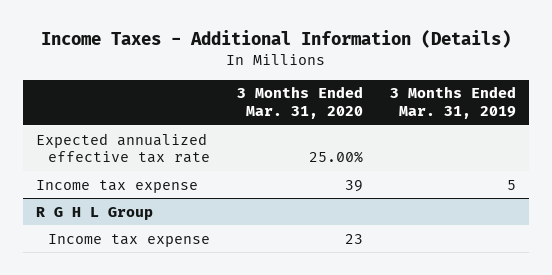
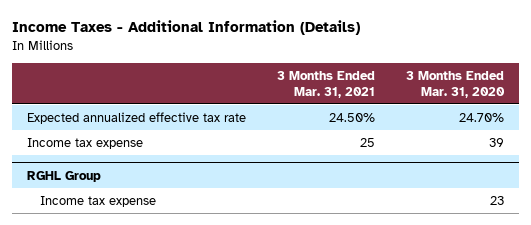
[389,86,516,120] 3 Months Ended Mar. 31, 2019 -> none
none -> [276,70,375,98] 3 Months Ended Mar. 31, 2021
[309,151,364,164] 25.00% -> [458,112,504,122] 24.70%
[36,206,154,220] R G H L Group -> [27,170,102,182] RGHL Group

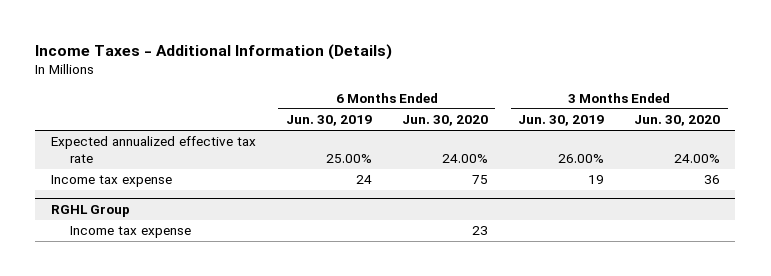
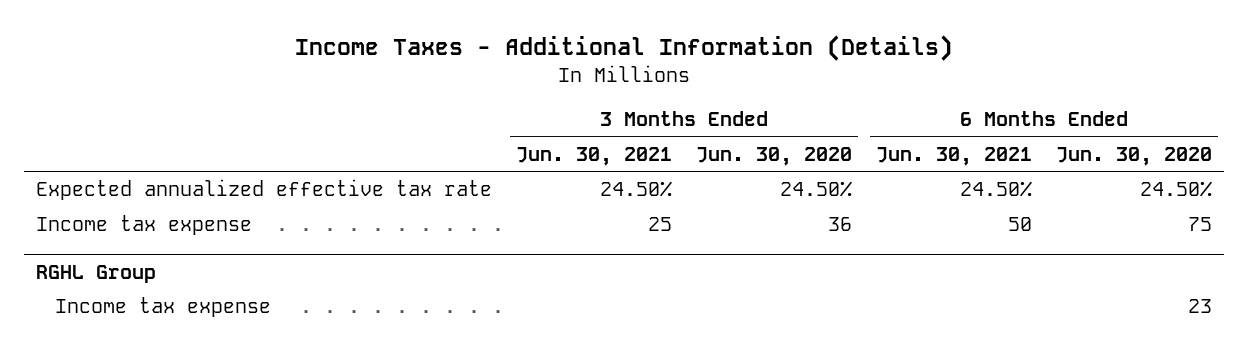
[285,115,372,127] Jun. 30, 2019 -> none
[518,115,605,127] Jun. 30, 2019 -> none
none -> [515,146,672,166] Jun. 30, 2021
none -> [875,146,1032,166] Jun. 30, 2021
[441,153,488,163] 24.00% -> [1139,181,1212,198] 24.50%
[674,153,721,163] 24.00% -> [779,181,852,198] 24.50%

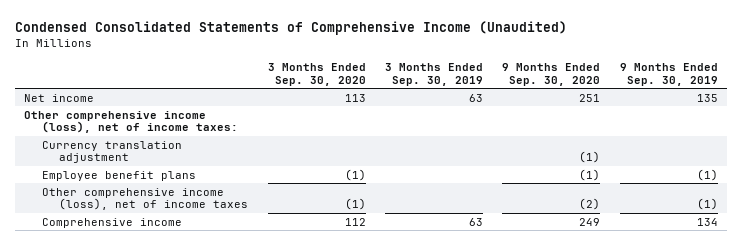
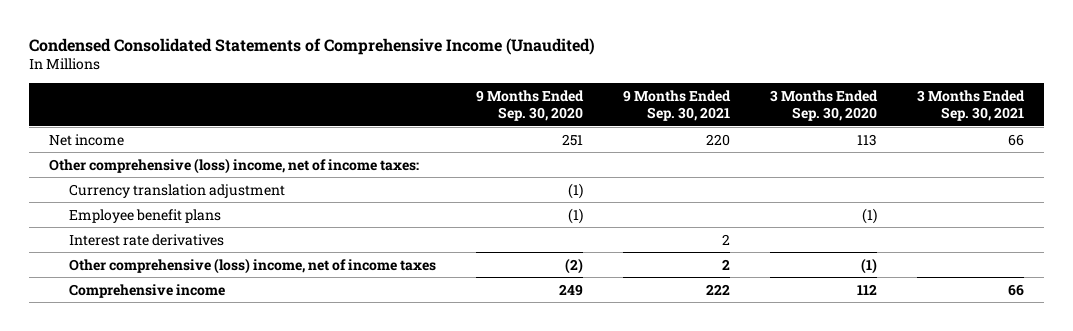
[384,62,483,86] 3 Months Ended Sep. 30, 2019 -> none
[619,62,718,86] 9 Months Ended Sep. 30, 2019 -> none
none -> [623,89,732,122] 9 Months Ended Sep. 30, 2021
none -> [916,89,1025,122] 3 Months Ended Sep. 30, 2021
[24,110,238,134] Other comprehensive income (loss), net of income taxes: -> [49,157,420,174] Other comprehensive (loss) income, net of income taxes:
none -> [69,233,225,246] Interest rate derivatives
[41,187,249,211] Other comprehensive income (loss), net of income taxes -> [69,257,437,274] Other comprehensive (loss) income, net of income taxes

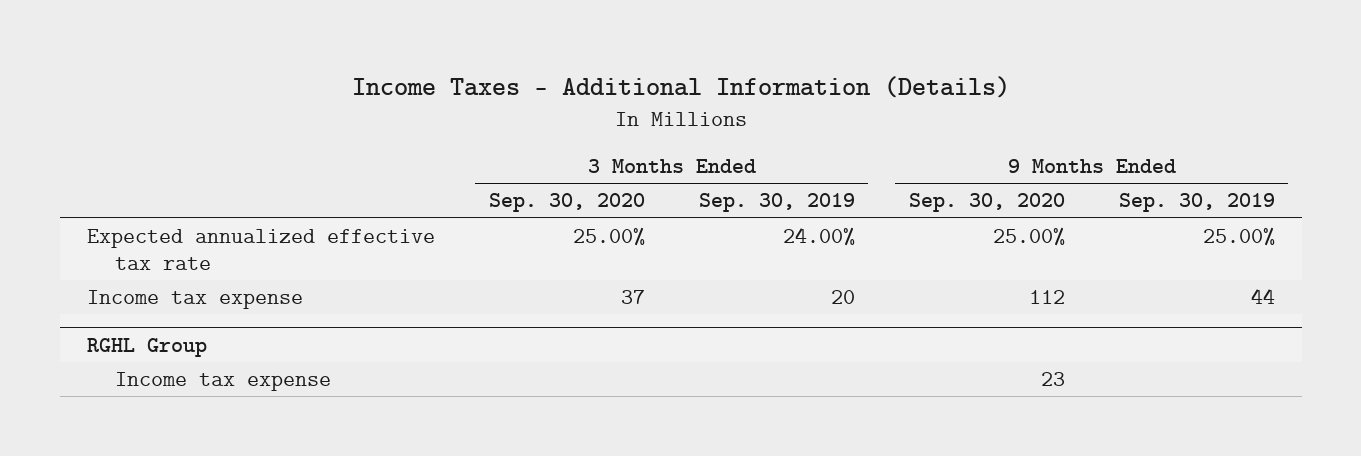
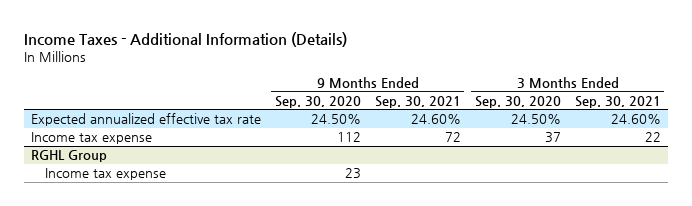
[698,193,855,213] Sep. 30, 2019 -> none
[1118,193,1275,213] Sep. 30, 2019 -> none
none -> [374,95,461,108] Sep. 30, 2021
none -> [574,95,661,108] Sep. 30, 2021
[572,227,645,247] 25.00% -> [510,114,561,125] 24.50%
[992,227,1065,247] 25.00% -> [310,114,361,125] 24.50%

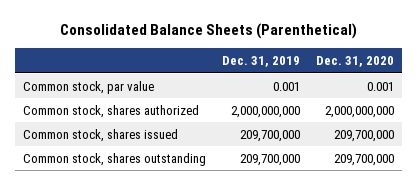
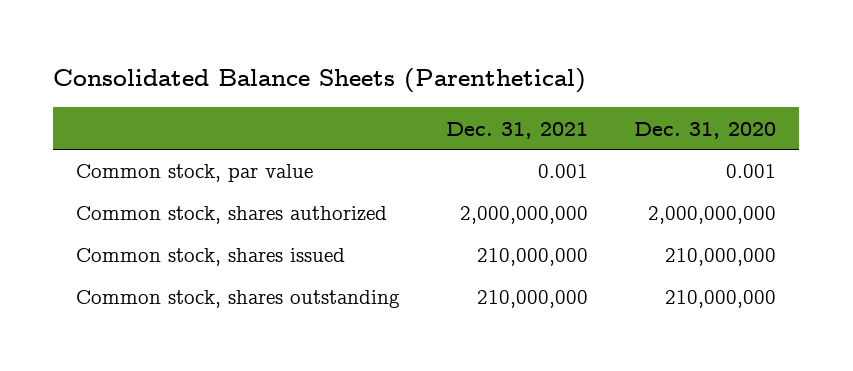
[222,55,301,67] Dec. 31, 2019 -> none
none -> [446,121,589,139] Dec. 31, 2021
[334,129,395,142] 209,700,000 -> [665,248,777,267] 210,000,000
[334,153,395,166] 209,700,000 -> [665,290,777,309] 210,000,000

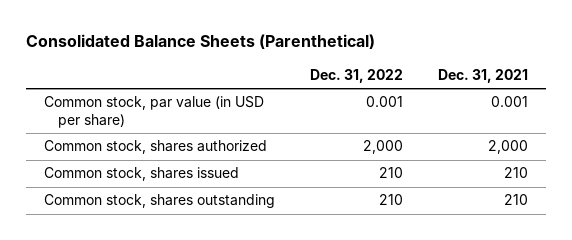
[634,121,777,139] Dec. 31, 2020 -> none
none -> [309,68,403,83] Dec. 31, 2022
[76,164,314,183] Common stock, par value -> [43,96,264,128] Common stock, par value (in USD per share)
[460,206,589,225] 2,000,000,000 -> [488,140,529,155] 2,000
[477,248,589,267] 210,000,000 -> [504,167,529,179] 210
[477,290,589,309] 210,000,000 -> [504,194,529,206] 210

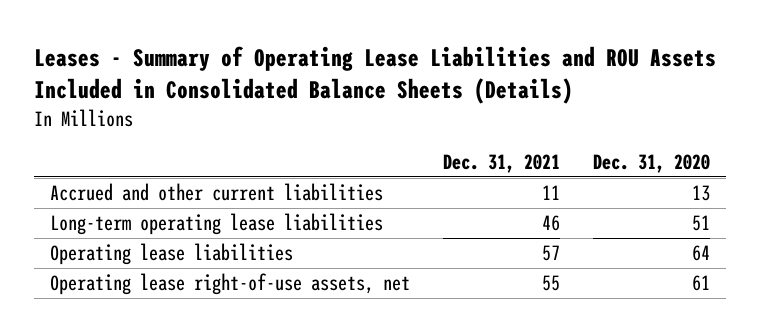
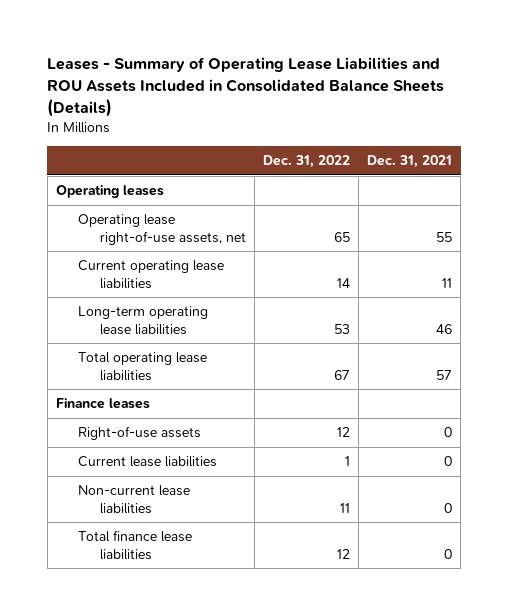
[592,154,710,174] Dec. 31, 2020 -> none
none -> [263,155,351,169] Dec. 31, 2022
[50,183,384,202] Accrued and other current liabilities -> none
[50,243,294,266] Operating lease liabilities -> none
none -> [55,185,164,199] Operating leases
none -> [78,260,225,289] Current operating lease liabilities
[50,213,384,236] Long-term operating lease liabilities -> [78,306,209,335] Long-term operating lease liabilities
none -> [78,352,208,381] Total operating lease liabilities
none -> [55,398,150,410] Finance leases
none -> [78,426,202,441] Right-of-use assets
none -> [78,456,218,468] Current lease liabilities
none -> [78,485,191,514] Non-current lease liabilities
none -> [78,530,193,560] Total finance lease liabilities

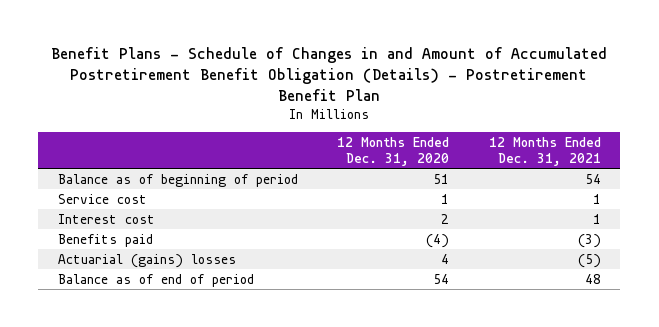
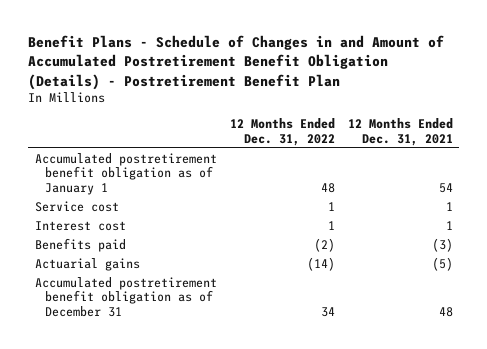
[337,136,450,166] 12 Months Ended Dec. 31, 2020 -> none
none -> [229,118,335,146] 12 Months Ended Dec. 31, 2022
[57,173,298,187] Balance as of beginning of period -> [34,152,217,195] Accumulated postretirement benefit obligation as of January 1
[57,253,236,268] Actuarial (gains) losses -> [34,257,140,271] Actuarial gains
[57,273,254,287] Balance as of end of period -> [34,276,217,317] Accumulated postretirement benefit obligation as of December 31

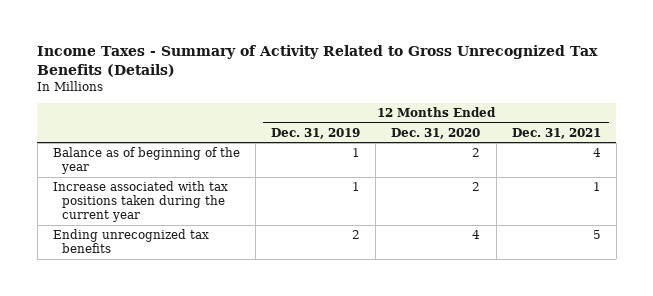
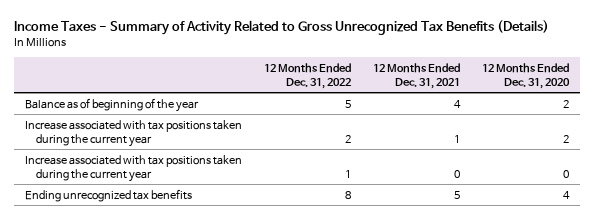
[271,127,361,139] Dec. 31, 2019 -> none
none -> [263,62,351,89] 12 Months Ended Dec. 31, 2022
none -> [24,154,242,182] Increase associated with tax positions taken during the current year

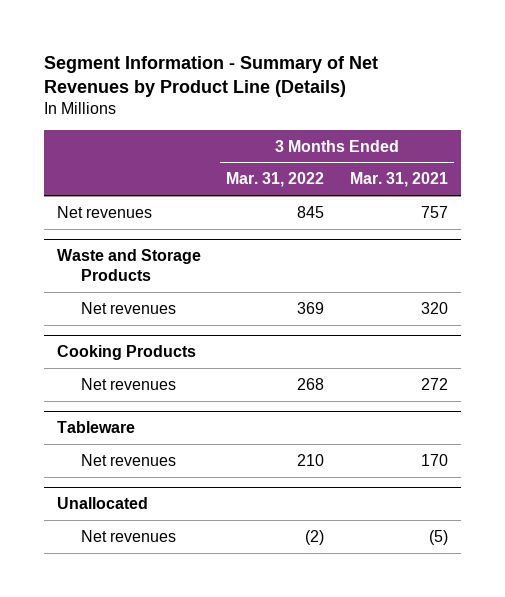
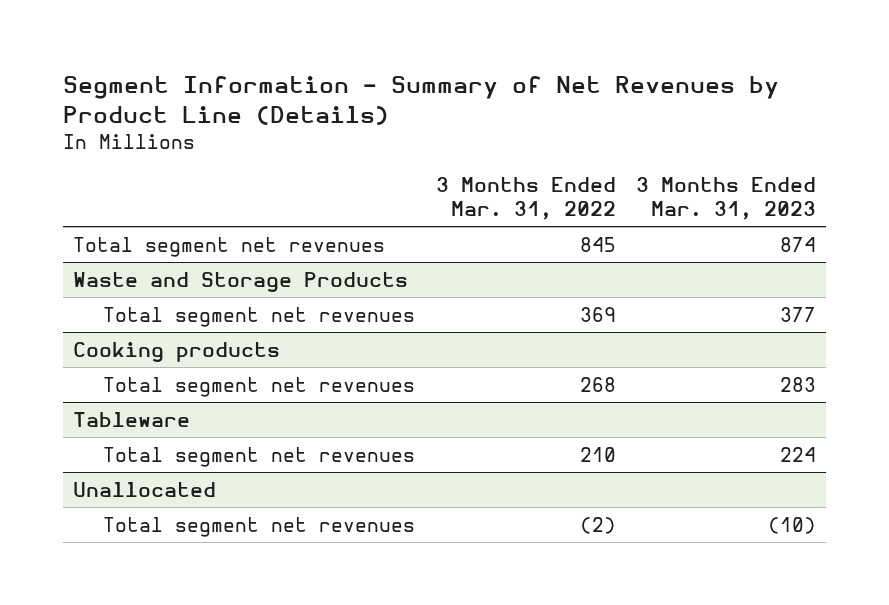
[349,172,448,188] Mar. 31, 2021 -> none
none -> [636,177,817,221] 3 Months Ended Mar. 31, 2023
[56,205,152,218] Net revenues -> [73,236,386,257] Total segment net revenues
[81,301,177,314] Net revenues -> [103,306,416,327] Total segment net revenues
[56,344,196,360] Cooking Products -> [73,341,281,362] Cooking products
[81,377,177,390] Net revenues -> [103,376,416,397] Total segment net revenues
[81,453,177,466] Net revenues -> [103,446,416,467] Total segment net revenues
[81,529,177,542] Net revenues -> [103,516,416,537] Total segment net revenues

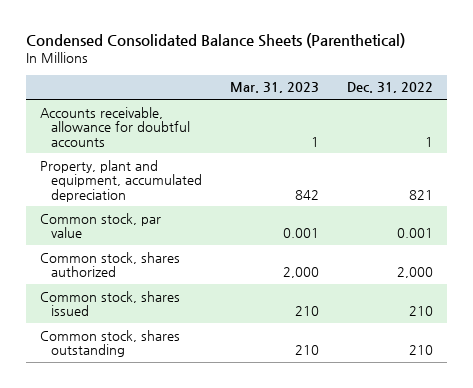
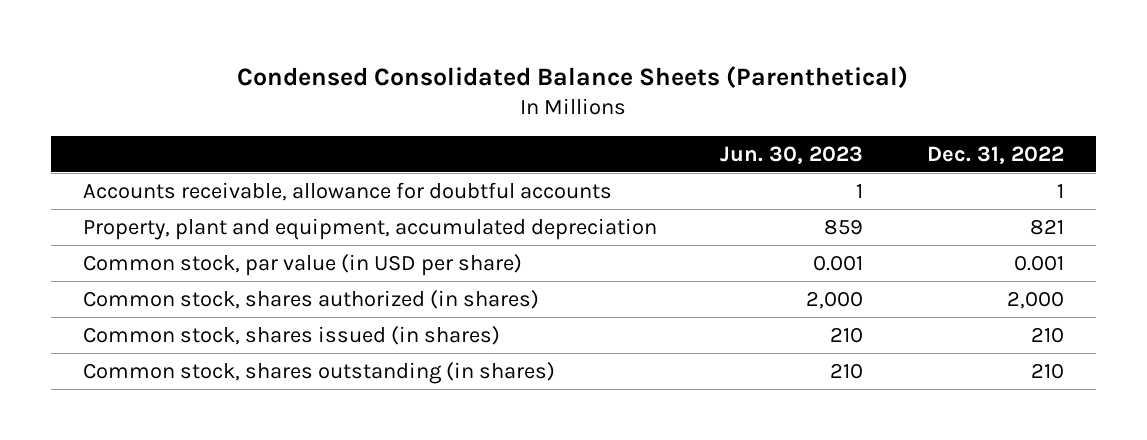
[230,82,320,94] Mar. 31, 2023 -> none
none -> [720,145,864,164] Jun. 30, 2023
[40,212,162,239] Common stock, par value -> [82,253,522,276] Common stock, par value (in USD per share)
[40,251,181,278] Common stock, shares authorized -> [82,289,539,309] Common stock, shares authorized (in shares)
[40,290,181,317] Common stock, shares issued -> [82,325,500,345] Common stock, shares issued (in shares)
[40,329,181,358] Common stock, shares outstanding -> [82,361,555,384] Common stock, shares outstanding (in shares)

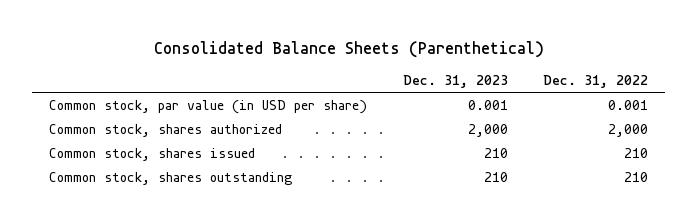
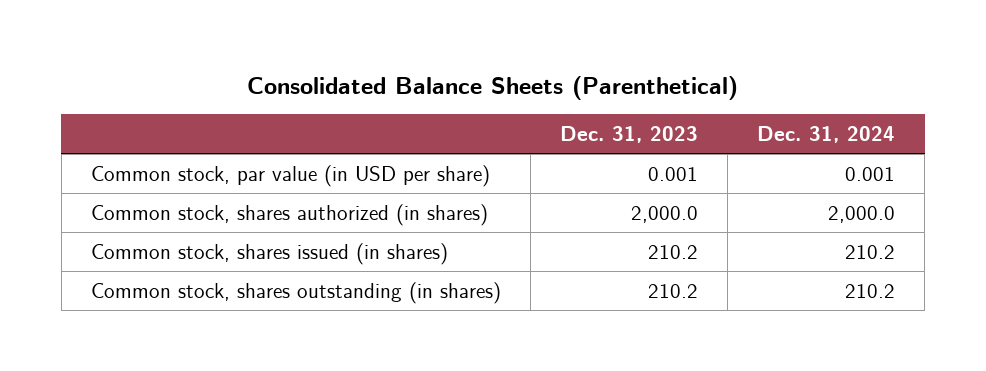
[542,75,648,89] Dec. 31, 2022 -> none
none -> [757,126,896,144] Dec. 31, 2024
[49,123,283,137] Common stock, shares authorized -> [90,203,488,226] Common stock, shares authorized (in shares)
[467,123,508,137] 2,000 -> [631,205,699,223] 2,000.0
[49,147,256,161] Common stock, shares issued -> [90,242,448,265] Common stock, shares issued (in shares)
[483,147,508,158] 210 -> [648,244,699,259] 210.2
[49,171,293,185] Common stock, shares outstanding -> [90,281,501,304] Common stock, shares outstanding (in shares)
[483,171,508,182] 210 -> [648,283,699,298] 210.2

